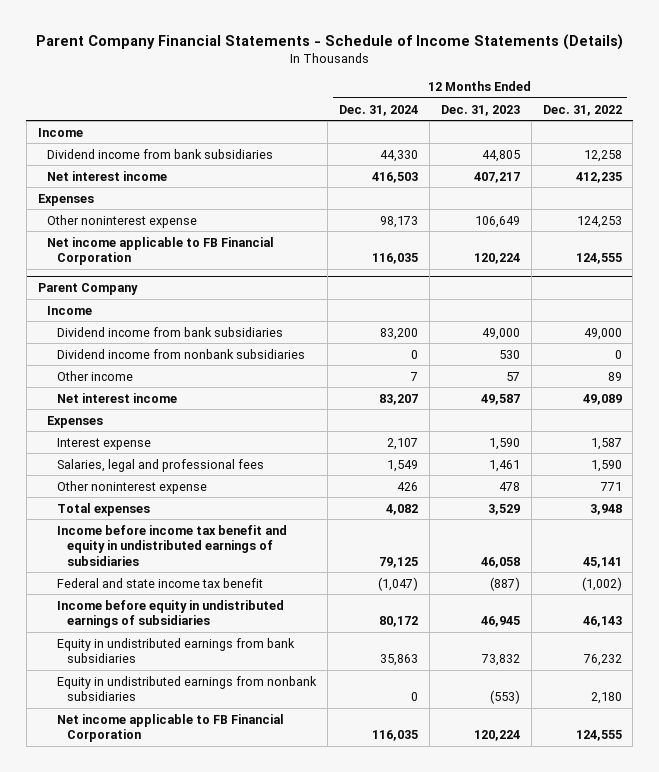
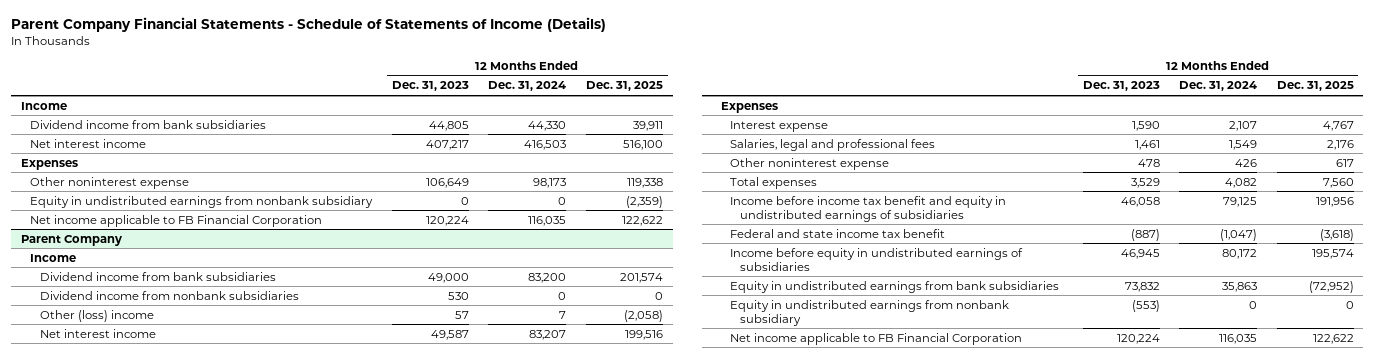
[35,34,623,51] Parent Company Financial Statements - Schedule of Income Statements (Details) -> [11,17,607,33] Parent Company Financial Statements - Schedule of Statements of Income (Details)
[542,104,622,116] Dec. 31, 2022 -> none
none -> [585,81,663,92] Dec. 31, 2025
none -> [30,195,374,208] Equity in undistributed earnings from nonbank subsidiary
[57,370,134,381] Other income -> [39,309,154,322] Other (loss) income
[57,675,318,702] Equity in undistributed earnings from nonbank subsidiaries -> [730,299,1010,326] Equity in undistributed earnings from nonbank subsidiary

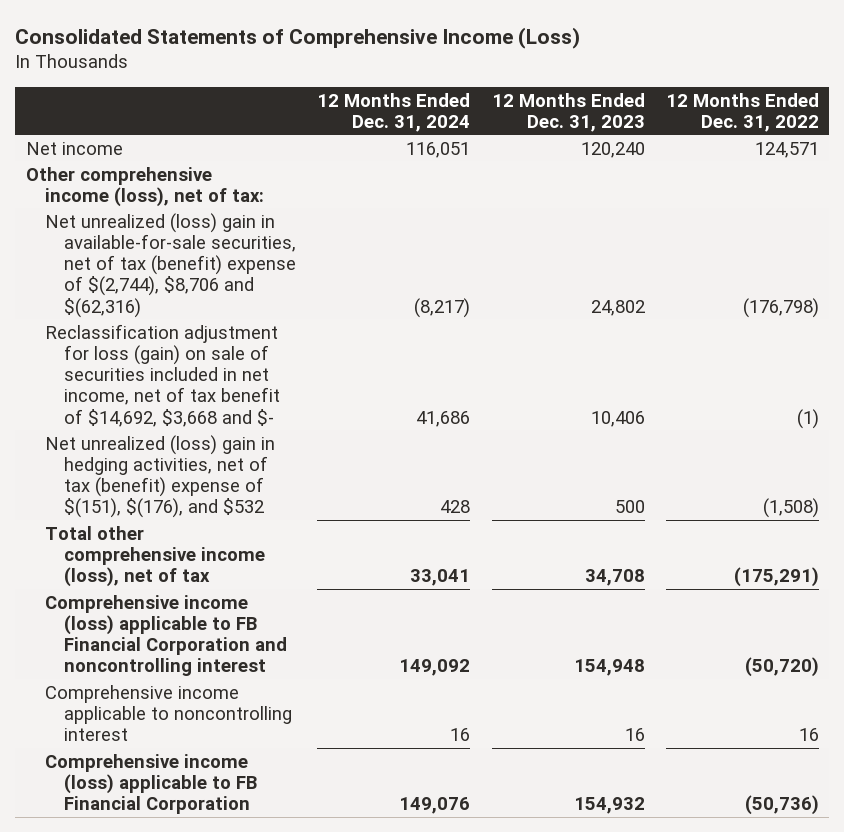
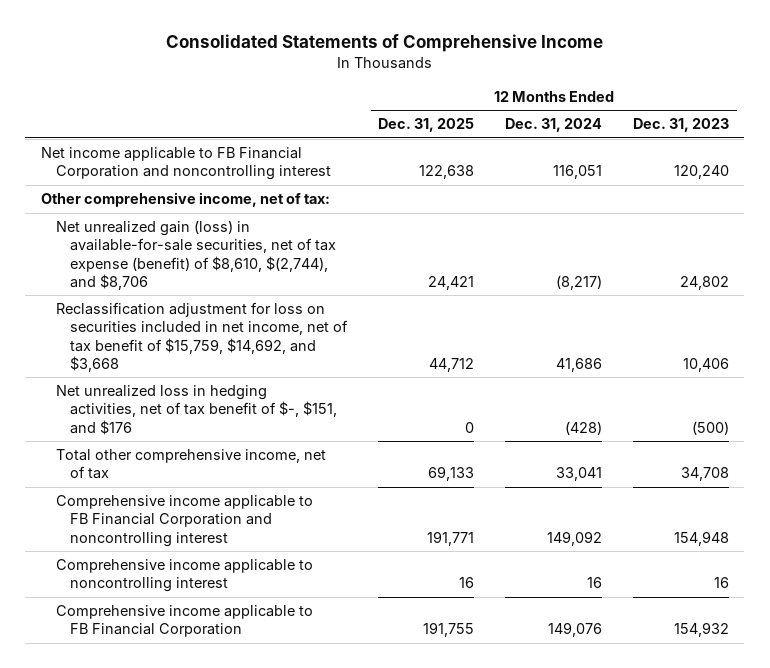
[15,26,581,49] Consolidated Statements of Comprehensive Income (Loss) -> [165,34,603,53] Consolidated Statements of Comprehensive Income
[665,92,819,132] 12 Months Ended Dec. 31, 2022 -> none
none -> [378,118,475,133] Dec. 31, 2025
[25,141,123,155] Net income -> [40,147,331,181] Net income applicable to FB Financial Corporation and noncontrolling interest
[25,166,264,207] Other comprehensive income (loss), net of tax: -> [40,192,330,208] Other comprehensive income, net of tax:
[44,212,296,318] Net unrealized (loss) gain in available-for-sale securities, net of tax (benefit) expense of $(2,744), $8,706 and $(62,316) -> [55,220,337,290] Net unrealized gain (loss) in available-for-sale securities, net of tax expense (benefit) of $8,610, $(2,744), and $8,706
[44,323,280,427] Reclassification adjustment for loss (gain) on sale of securities included in net income, net of tax benefit of $14,692, $3,668 and $- -> [55,302,349,372] Reclassification adjustment for loss on securities included in net income, net of tax benefit of $15,759, $14,692, and $3,668
[44,434,275,519] Net unrealized (loss) gain in hedging activities, net of tax (benefit) expense of $(151), $(176), and $532 -> [55,385,338,435] Net unrealized loss in hedging activities, net of tax benefit of $-, $151, and $176
[440,500,471,514] 428 -> [565,420,603,435] (428)
[614,500,645,514] 500 -> [691,420,729,435] (500)
[44,525,265,588] Total other comprehensive income (loss), net of tax -> [55,449,326,480] Total other comprehensive income, net of tax
[44,594,287,677] Comprehensive income (loss) applicable to FB Financial Corporation and noncontrolling interest -> [55,495,313,547] Comprehensive income applicable to FB Financial Corporation and noncontrolling interest
[44,753,257,815] Comprehensive income (loss) applicable to FB Financial Corporation -> [55,605,313,638] Comprehensive income applicable to FB Financial Corporation

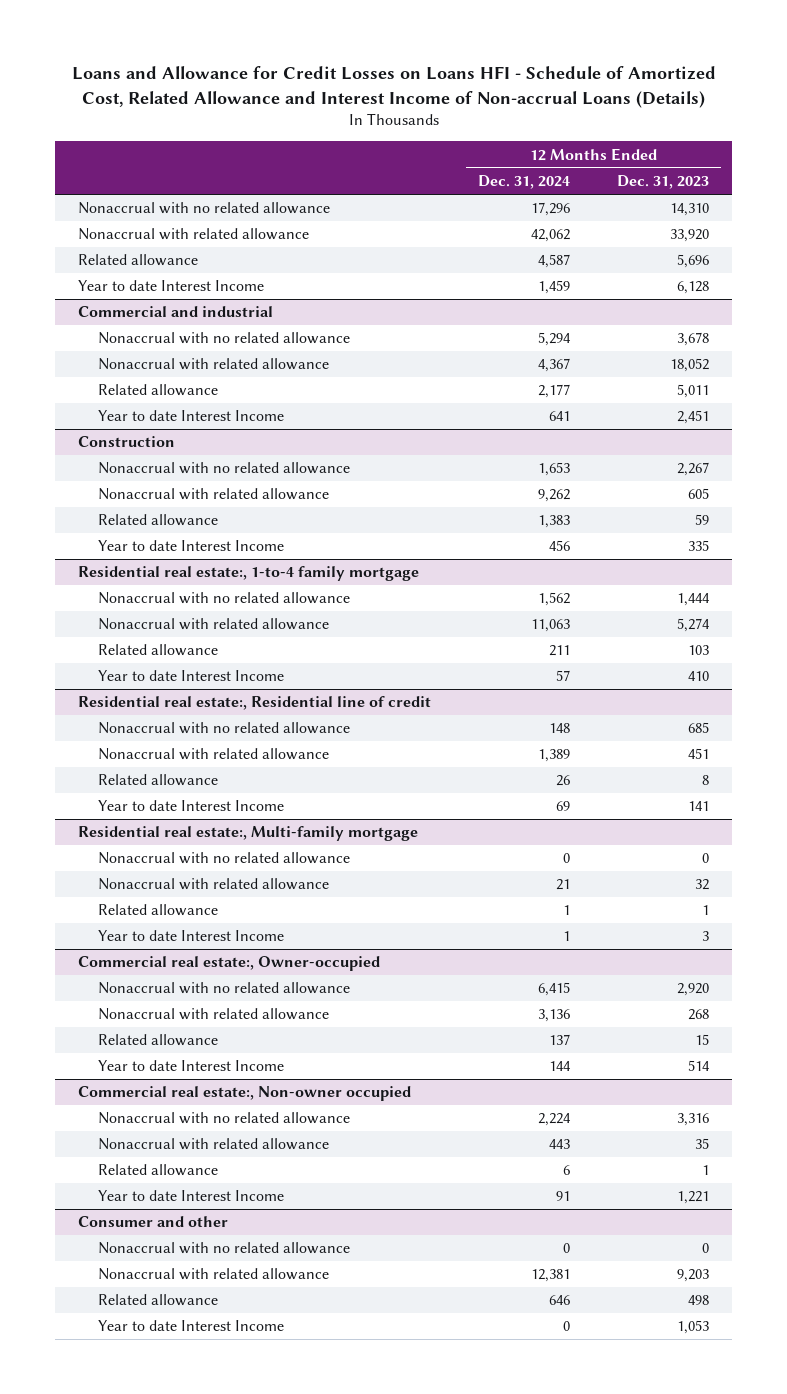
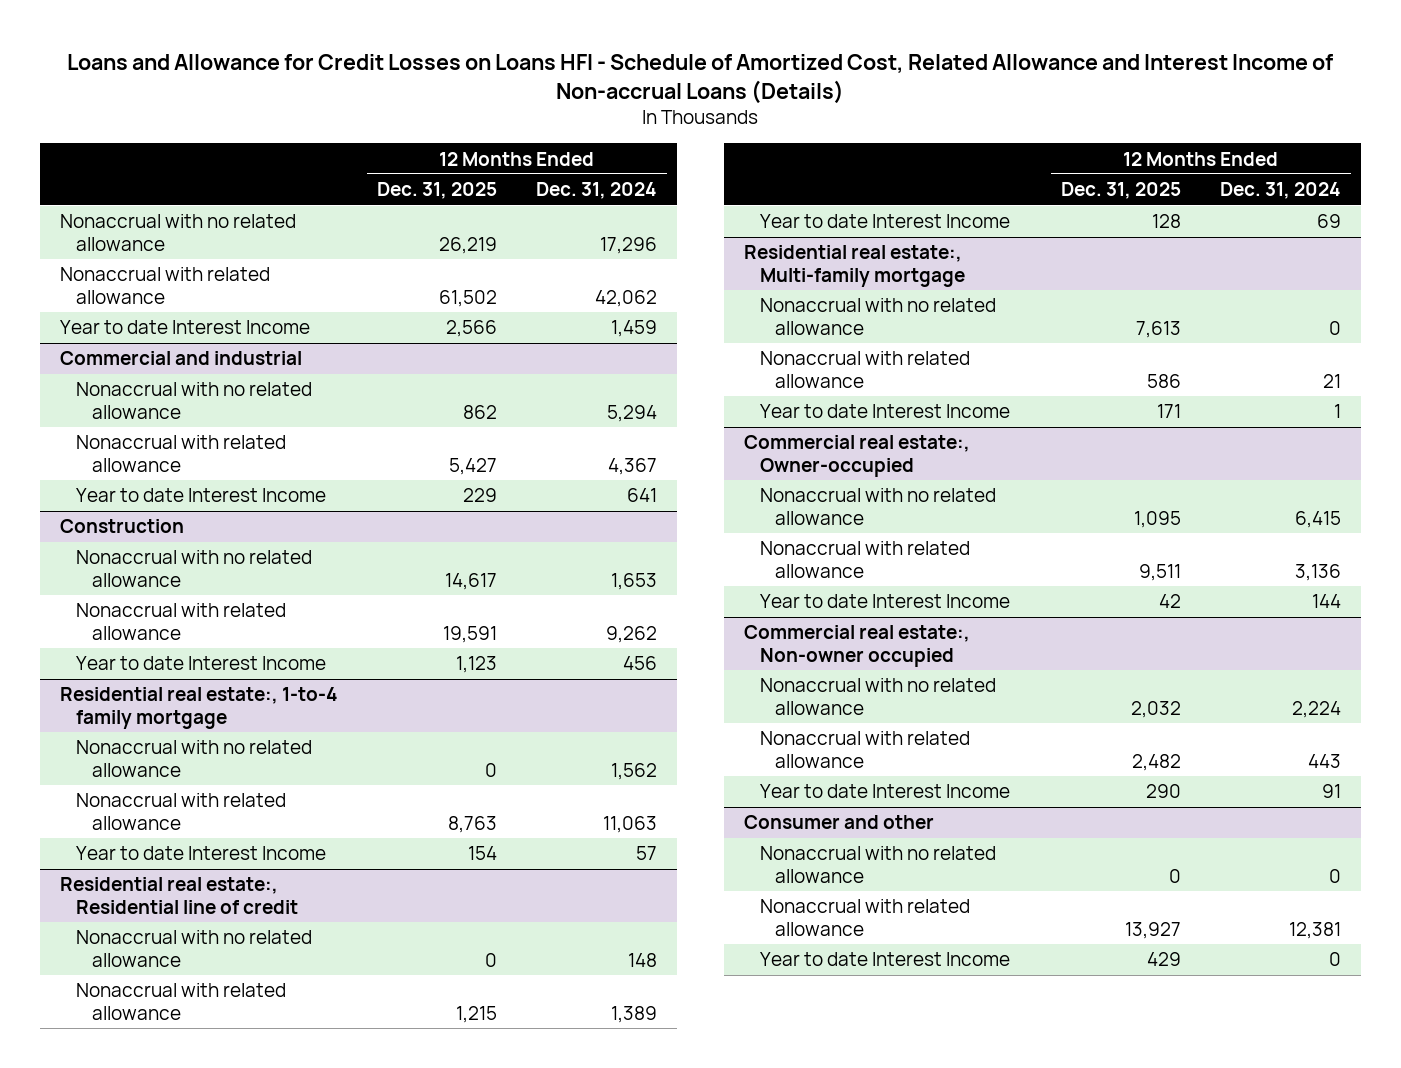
[616,174,709,189] Dec. 31, 2023 -> none
none -> [377,182,498,200] Dec. 31, 2025
[78,254,199,267] Related allowance -> none
[97,384,218,397] Related allowance -> none
[97,514,218,527] Related allowance -> none
[97,644,218,657] Related allowance -> none
[97,774,218,787] Related allowance -> none
[97,904,218,917] Related allowance -> none
[97,1034,218,1047] Related allowance -> none
[97,1164,218,1177] Related allowance -> none
[97,1294,218,1307] Related allowance -> none

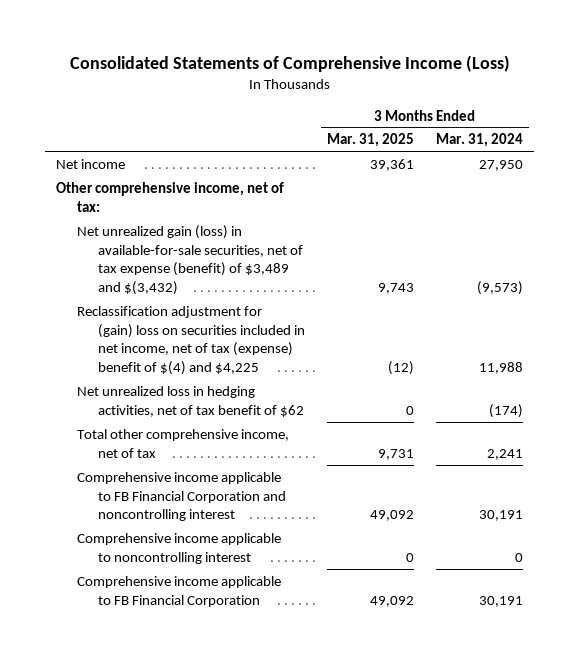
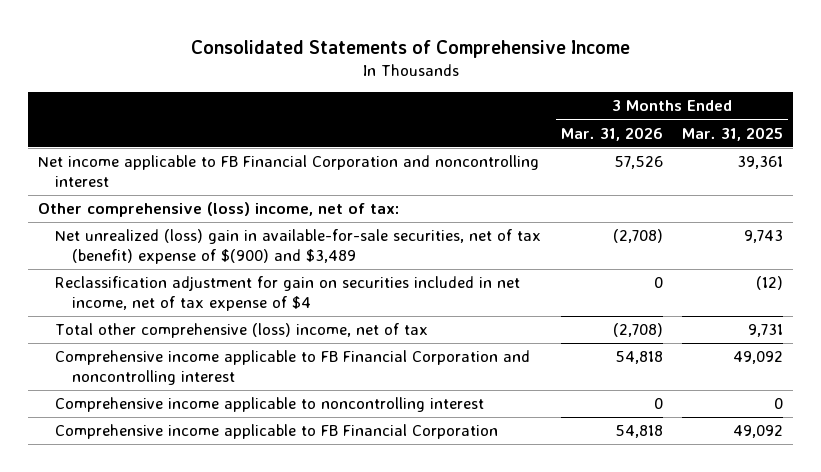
[69,54,510,72] Consolidated Statements of Comprehensive Income (Loss) -> [190,39,630,58] Consolidated Statements of Comprehensive Income
[435,133,523,148] Mar. 31, 2024 -> none
none -> [560,126,663,141] Mar. 31, 2026
[76,385,304,417] Net unrealized loss in hedging activities, net of tax benefit of $62 -> none
[56,158,126,169] Net income -> [37,155,539,187] Net income applicable to FB Financial Corporation and noncontrolling interest
[56,181,285,212] Other comprehensive income, net of tax: -> [37,202,399,218] Other comprehensive (loss) income, net of tax:
[76,224,303,296] Net unrealized gain (loss) in available-for-sale securities, net of tax expense (benefit) of $3,489 and $(3,432) -> [55,229,542,264] Net unrealized (loss) gain in available-for-sale securities, net of tax (benefit) expense of $(900) and $3,489
[76,305,305,376] Reclassification adjustment for (gain) loss on securities included in net income, net of tax (expense) benefit of $(4) and $4,225 -> [55,276,521,311] Reclassification adjustment for gain on securities included in net income, net of tax expense of $4
[76,428,289,458] Total other comprehensive income, net of tax -> [55,323,429,339] Total other comprehensive (loss) income, net of tax

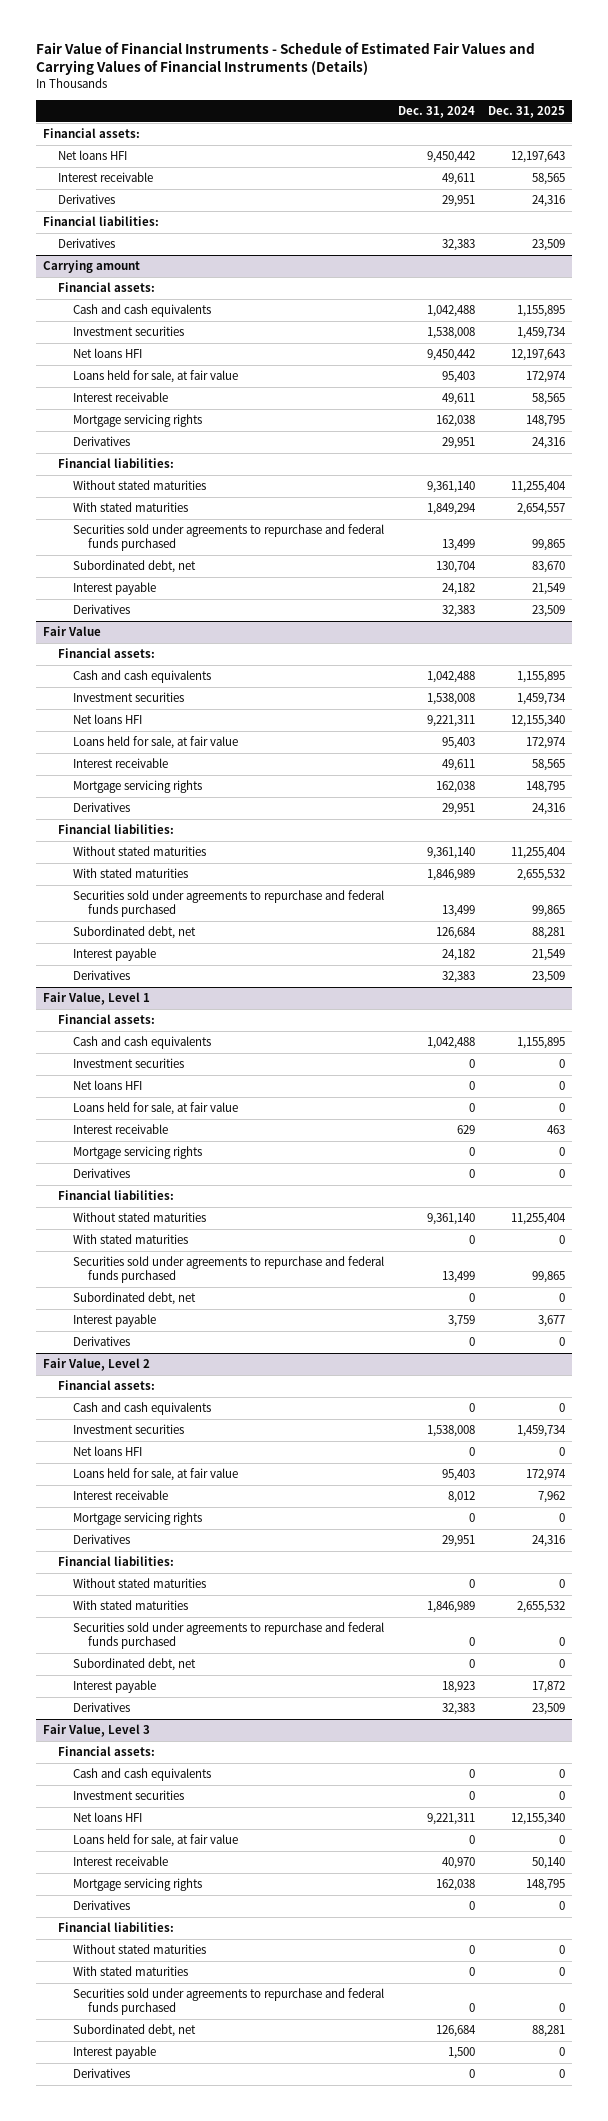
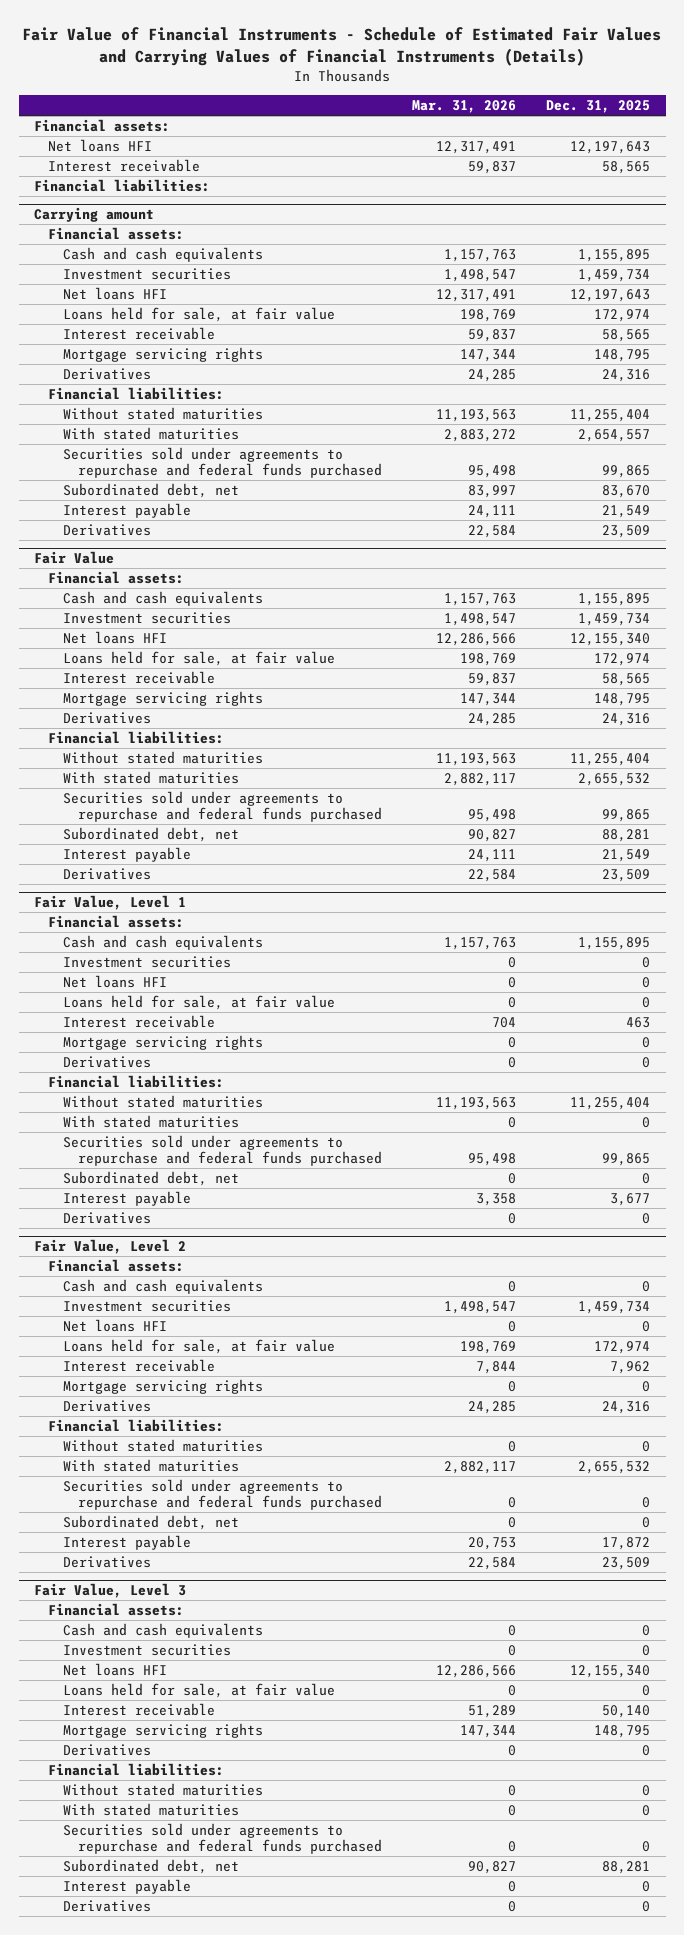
[397,105,475,118] Dec. 31, 2024 -> none
none -> [412,100,517,114] Mar. 31, 2026
[58,194,116,205] Derivatives -> none
[58,238,116,249] Derivatives -> none

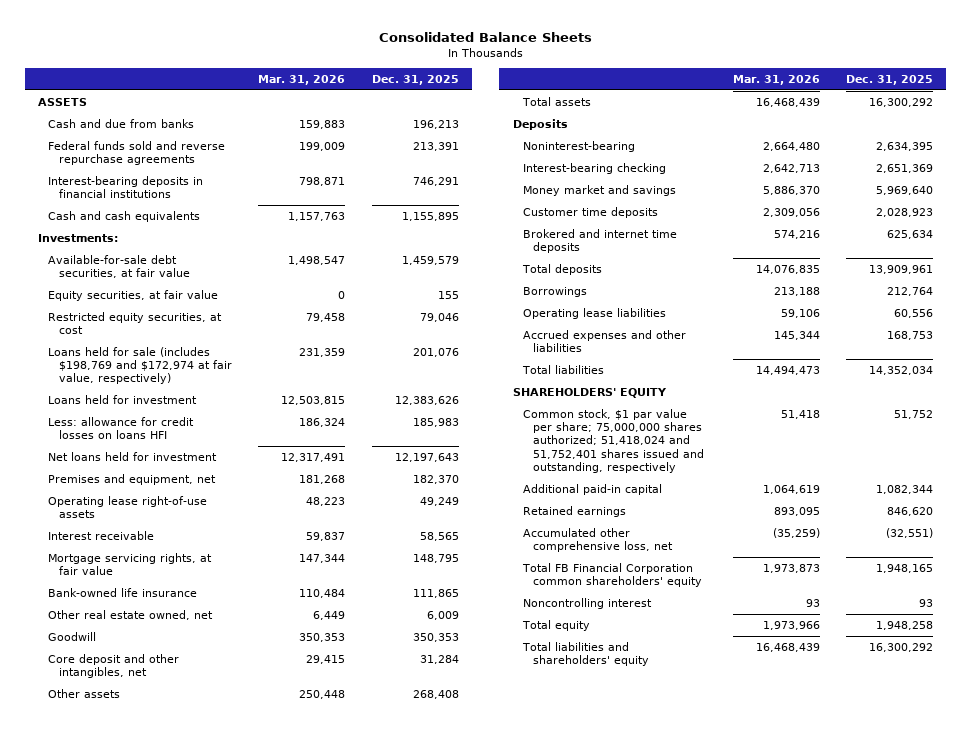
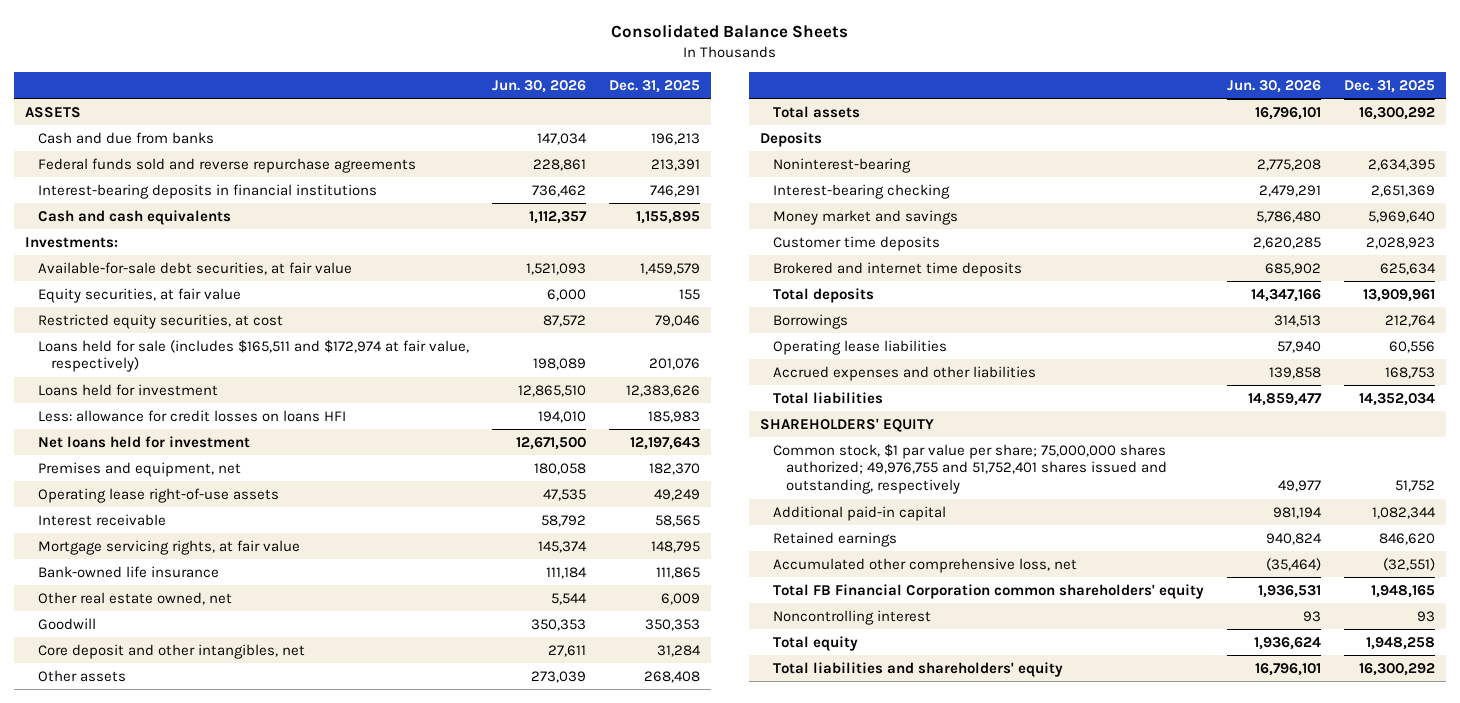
[258,75,346,86] Mar. 31, 2026 -> none
none -> [491,79,586,93] Jun. 30, 2026
[48,346,232,385] Loans held for sale (includes $198,769 and $172,974 at fair value, respectively) -> [37,339,469,373] Loans held for sale (includes $165,511 and $172,974 at fair value, respectively)
[522,408,705,473] Common stock, $1 par value per share; 75,000,000 shares authorized; 51,418,024 and 51,752,401 shares issued and outstanding, respectively -> [772,443,1167,495] Common stock, $1 par value per share; 75,000,000 shares authorized; 49,976,755 and 51,752,401 shares issued and outstanding, respectively

